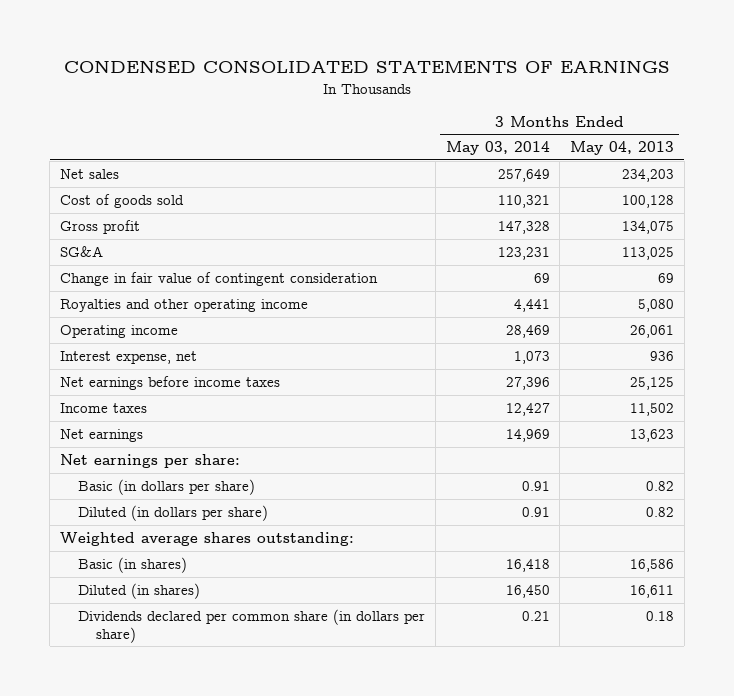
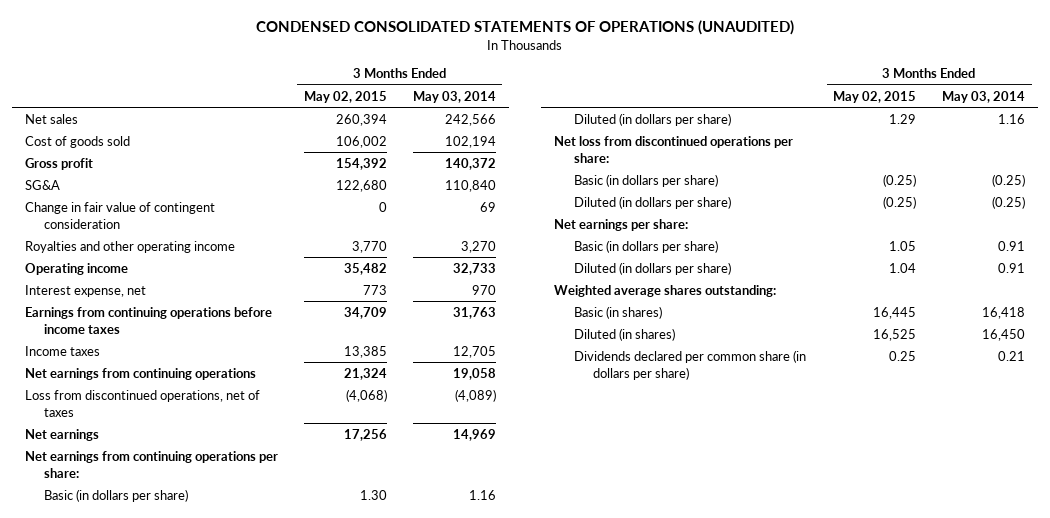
[63,60,670,74] CONDENSED CONSOLIDATED STATEMENTS OF EARNINGS -> [256,20,795,36] CONDENSED CONSOLIDATED STATEMENTS OF OPERATIONS (UNAUDITED)
[570,141,675,156] May 04, 2013 -> none
none -> [303,90,387,103] May 02, 2015
[497,168,550,182] 257,649 -> [444,113,496,126] 242,566
[497,194,550,208] 110,321 -> [444,135,496,148] 102,194
[497,220,550,234] 147,328 -> [444,157,496,170] 140,372
[497,246,550,260] 123,231 -> [444,179,496,192] 110,840
[513,298,550,312] 4,441 -> [460,240,496,253] 3,270
[505,324,550,338] 28,469 -> [452,262,496,275] 32,733
[513,350,550,364] 1,073 -> [471,284,496,295] 970
[59,375,280,390] Net earnings before income taxes -> [25,306,273,334] Earnings from continuing operations before income taxes
[505,376,550,390] 27,396 -> [452,306,496,319] 31,763
[505,402,550,416] 12,427 -> [452,345,496,358] 12,705
none -> [25,367,257,380] Net earnings from continuing operations
none -> [25,389,261,417] Loss from discontinued operations, net of taxes
none -> [25,450,279,478] Net earnings from continuing operations per share:
none -> [44,488,189,502] Basic (in dollars per share)
none -> [573,112,731,126] Diluted (in dollars per share)
none -> [554,135,794,163] Net loss from discontinued operations per share:
none -> [573,173,718,187] Basic (in dollars per share)
none -> [573,195,731,209] Diluted (in dollars per share)

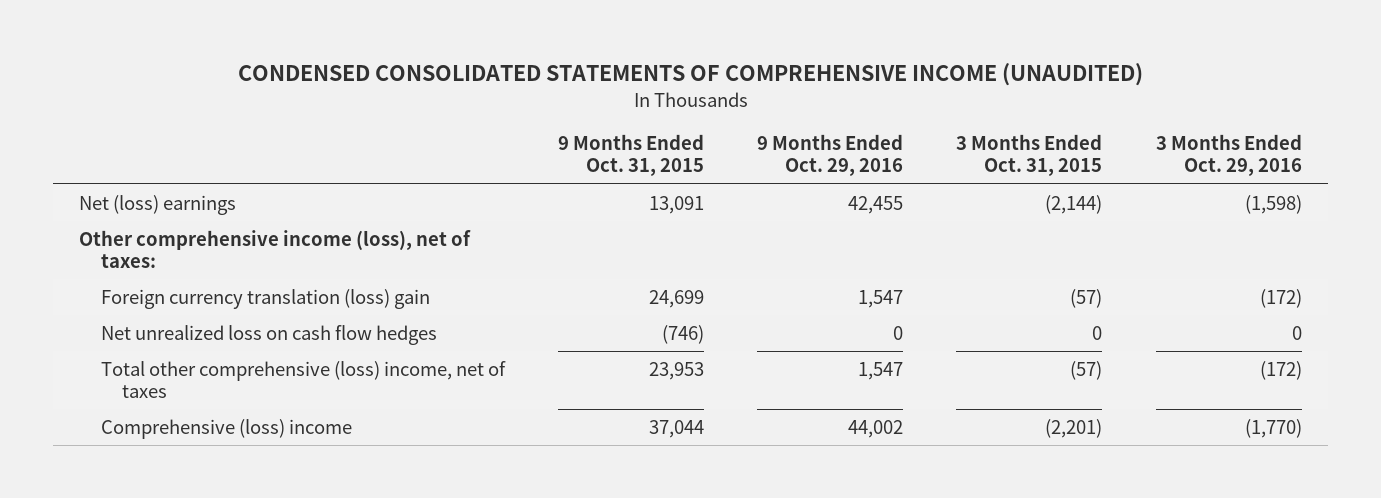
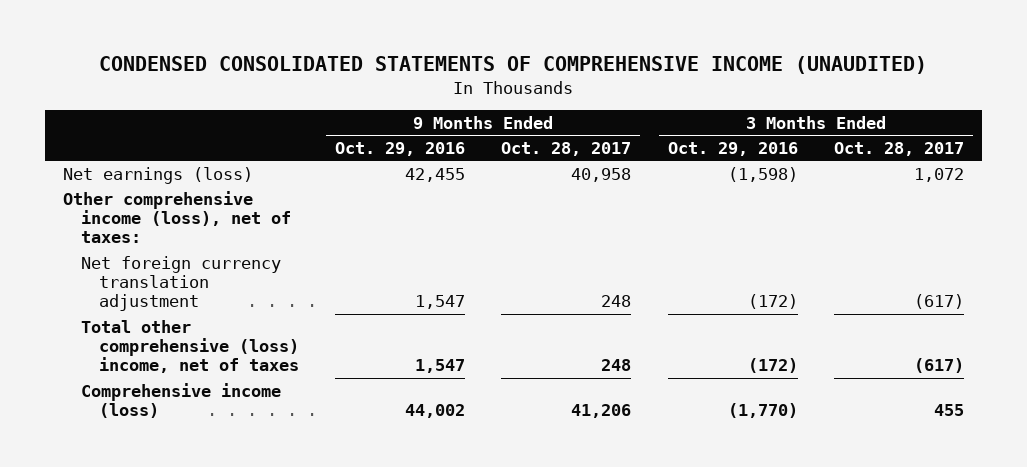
[557,134,704,177] 9 Months Ended Oct. 31, 2015 -> none
[956,134,1103,177] 3 Months Ended Oct. 31, 2015 -> none
none -> [501,142,632,157] Oct. 28, 2017
none -> [833,142,964,157] Oct. 28, 2017
[79,194,237,215] Net (loss) earnings -> [63,166,254,184] Net earnings (loss)
[100,324,437,345] Net unrealized loss on cash flow hedges -> none
[100,288,430,309] Foreign currency translation (loss) gain -> [81,255,282,312] Net foreign currency translation adjustment
[100,418,352,439] Comprehensive (loss) income -> [81,382,282,419] Comprehensive income (loss)

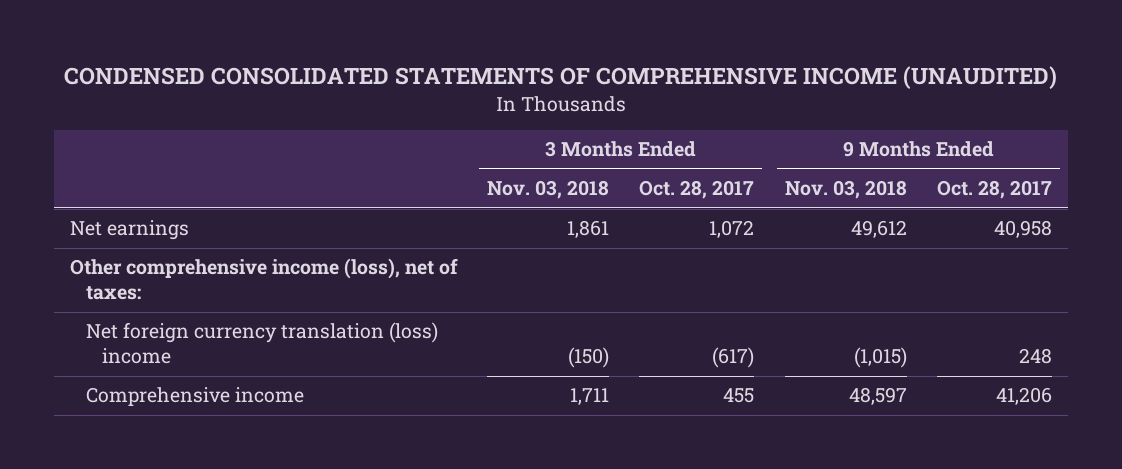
[335,142,466,157] Oct. 29, 2016 -> none
[667,142,798,157] Oct. 29, 2016 -> none
none -> [486,180,609,200] Nov. 03, 2018
none -> [784,180,907,200] Nov. 03, 2018
[63,166,254,184] Net earnings (loss) -> [69,220,189,241] Net earnings
[81,319,300,374] Total other comprehensive (loss) income, net of taxes -> none
[81,255,282,312] Net foreign currency translation adjustment -> [85,322,438,365] Net foreign currency translation (loss) income
[81,382,282,419] Comprehensive income (loss) -> [85,387,304,407] Comprehensive income

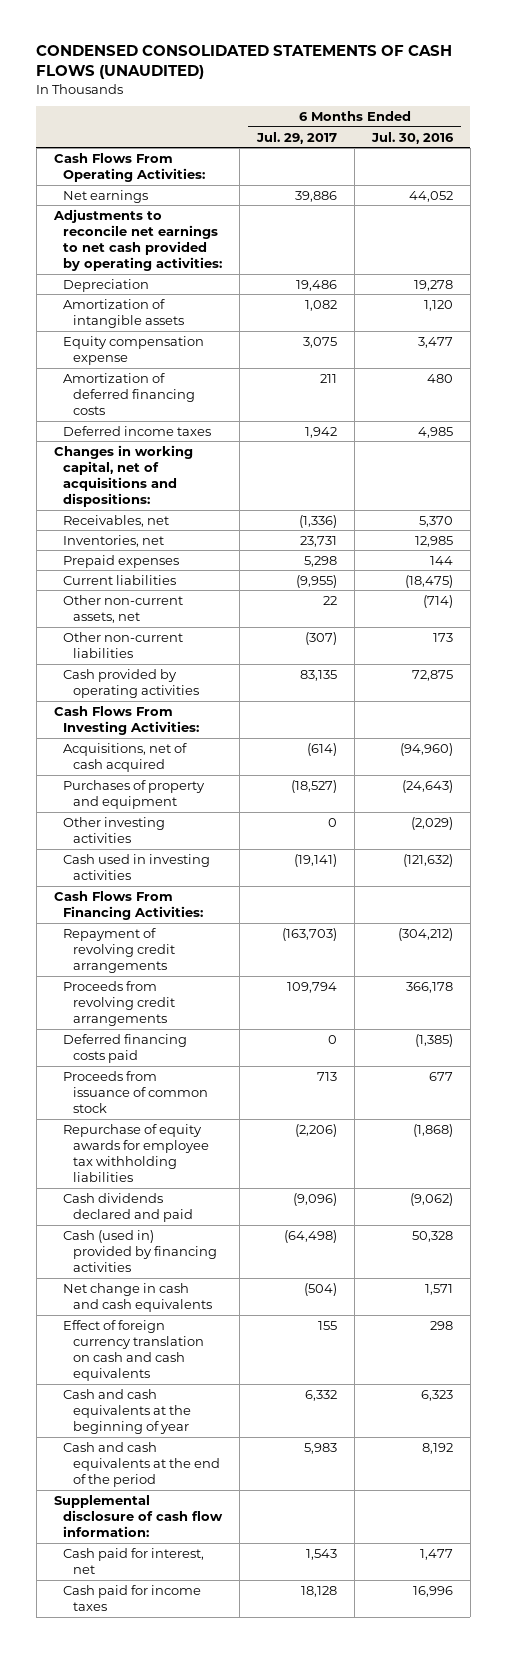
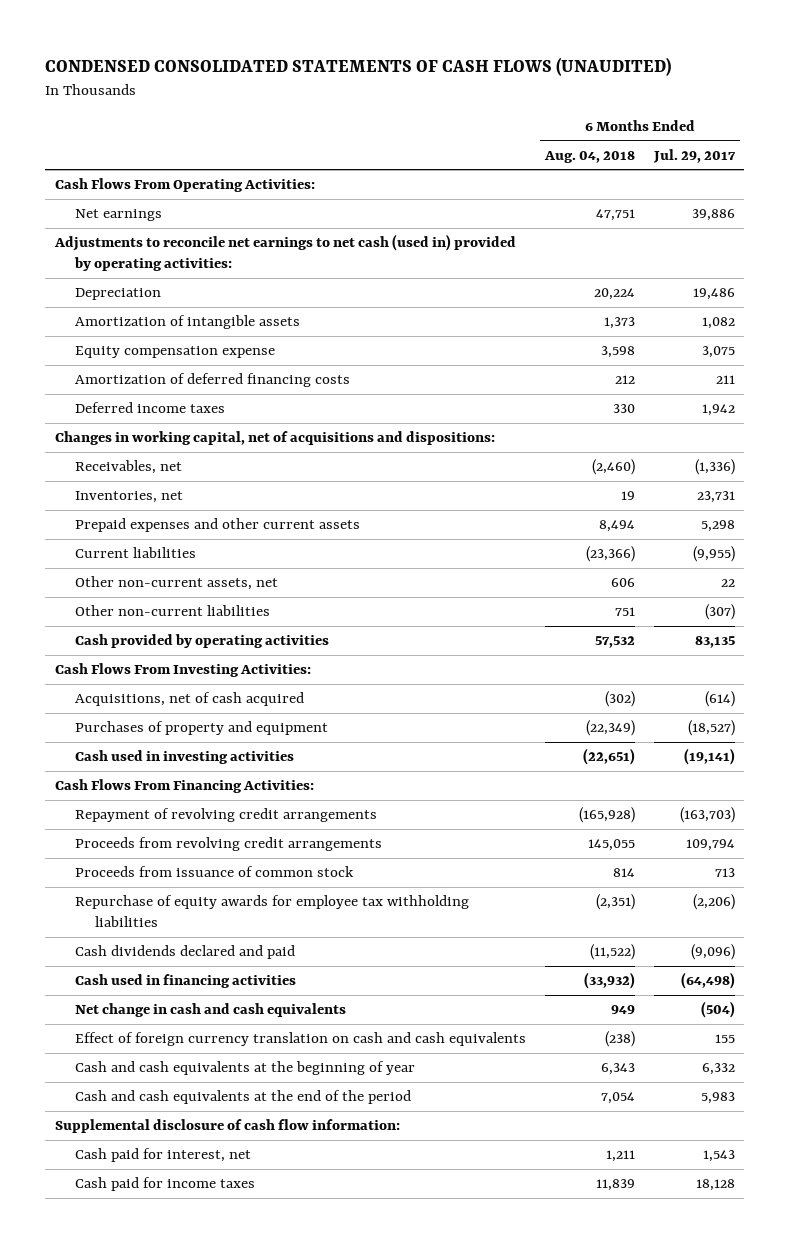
[370,131,454,144] Jul. 30, 2016 -> none
none -> [543,151,635,164] Aug. 04, 2018
[52,208,223,272] Adjustments to reconcile net earnings to net cash provided by operating activities: -> [53,234,516,272] Adjustments to reconcile net earnings to net cash (used in) provided by operating activities:
[63,554,180,568] Prepaid expenses -> [74,518,360,533] Prepaid expenses and other current assets
[63,816,166,843] Other investing activities -> none
[63,1033,188,1063] Deferred financing costs paid -> none
[63,1229,217,1273] Cash (used in) provided by financing activities -> [74,974,296,989] Cash used in financing activities

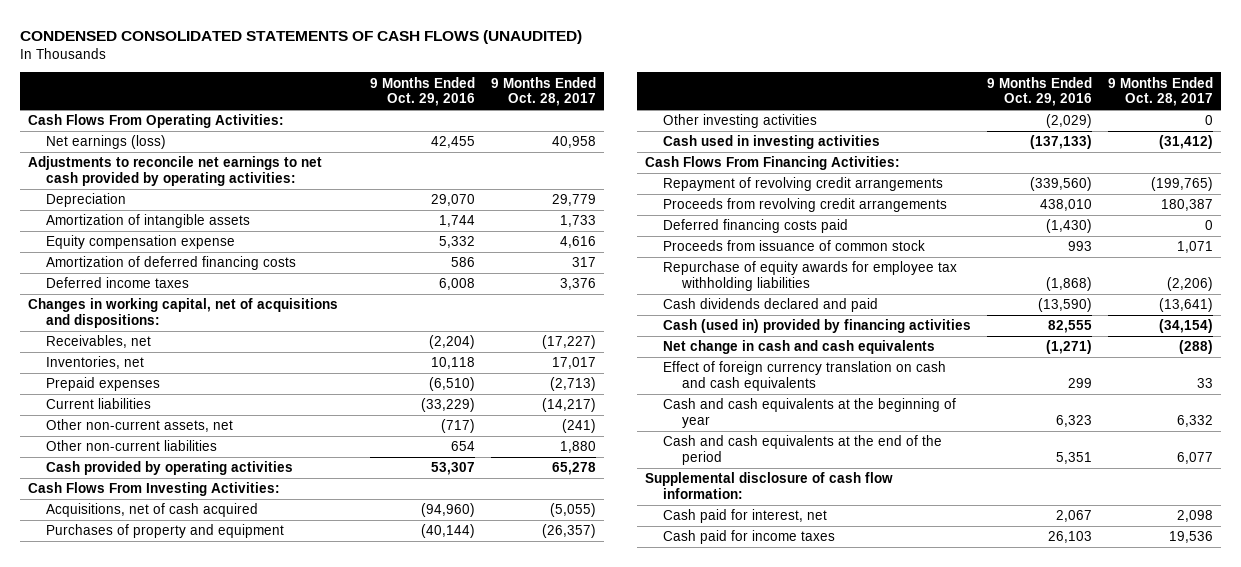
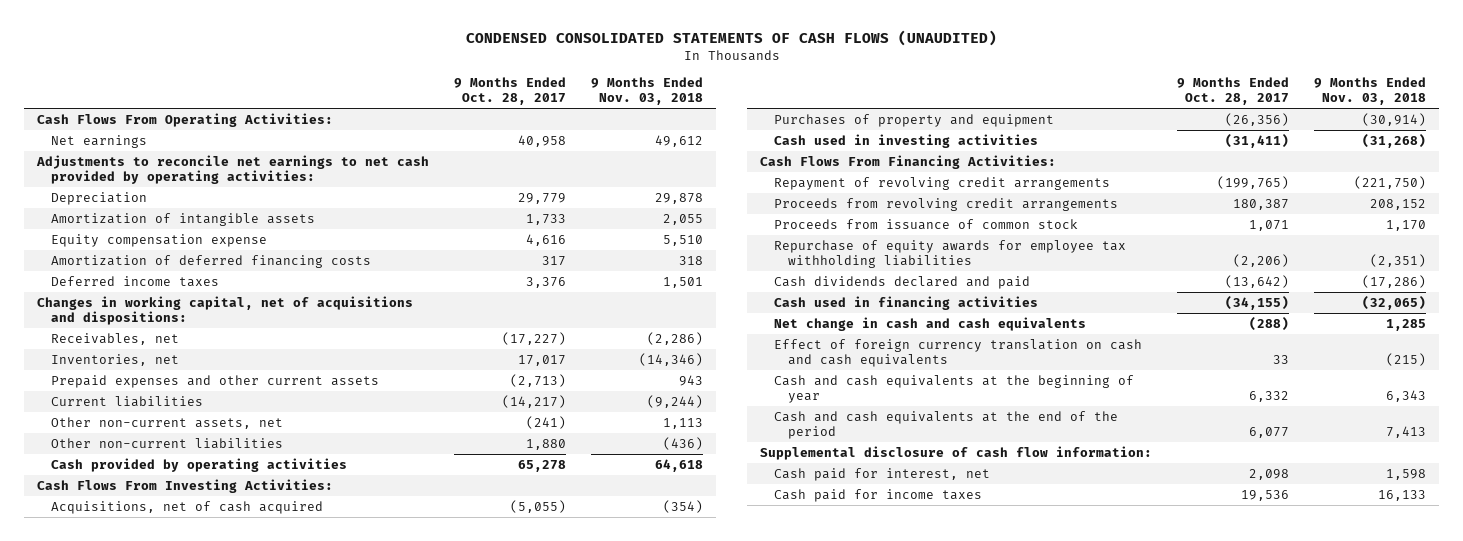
[370,76,476,107] 9 Months Ended Oct. 29, 2016 -> none
none -> [591,77,704,106] 9 Months Ended Nov. 03, 2018
[46,135,167,150] Net earnings (loss) -> [51,134,148,148] Net earnings
[46,377,161,392] Prepaid expenses -> [51,374,380,388] Prepaid expenses and other current assets
[663,114,818,129] Other investing activities -> none
[541,524,596,539] (26,357) -> [1224,112,1289,126] (26,356)
[1158,135,1213,150] (31,412) -> [1224,133,1289,148] (31,411)
[663,219,849,234] Deferred financing costs paid -> none
[1158,298,1213,313] (13,641) -> [1224,274,1289,288] (13,642)
[663,319,972,334] Cash (used in) provided by financing activities -> [773,295,1038,310] Cash used in financing activities
[1158,319,1213,334] (34,154) -> [1224,295,1289,310] (34,155)

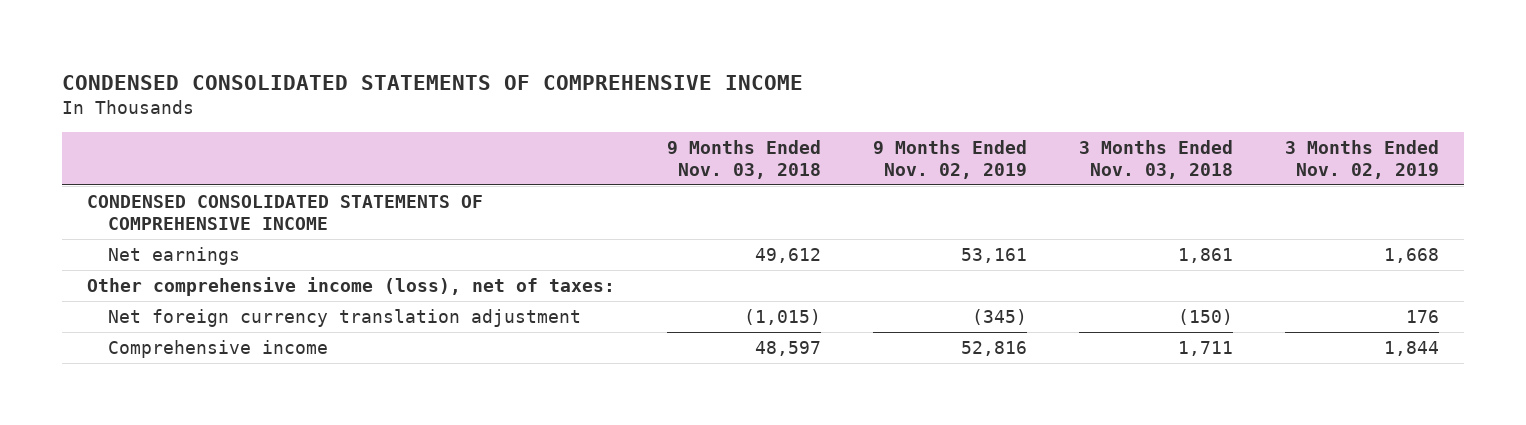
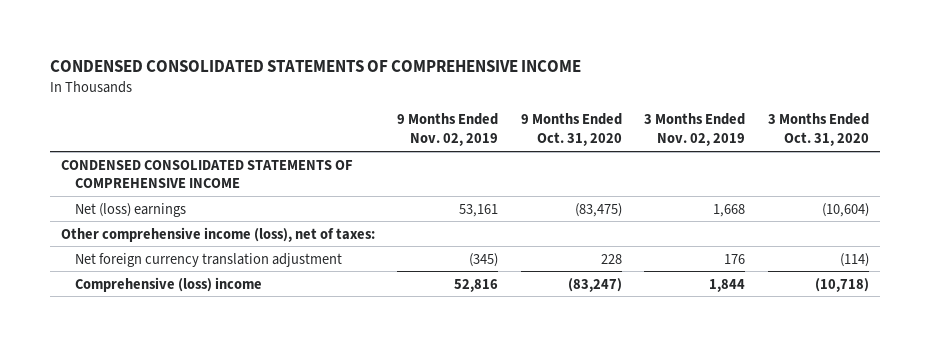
[667,139,822,180] 9 Months Ended Nov. 03, 2018 -> none
[1078,139,1233,180] 3 Months Ended Nov. 03, 2018 -> none
none -> [520,113,622,147] 9 Months Ended Oct. 31, 2020
none -> [767,113,869,147] 3 Months Ended Oct. 31, 2020
[107,246,240,265] Net earnings -> [75,202,187,217] Net (loss) earnings
[107,339,328,358] Comprehensive income -> [75,276,263,292] Comprehensive (loss) income

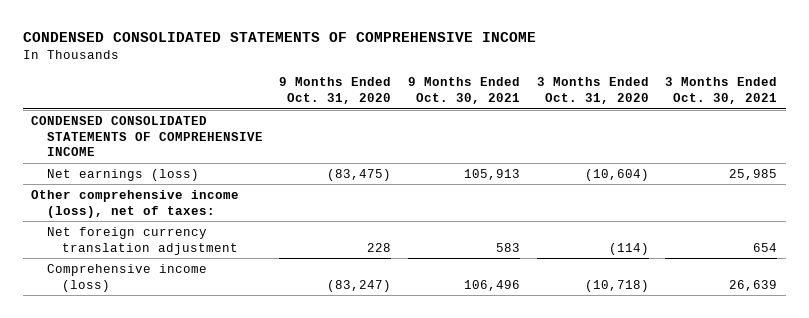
[397,113,499,147] 9 Months Ended Nov. 02, 2019 -> none
[644,113,746,147] 3 Months Ended Nov. 02, 2019 -> none
none -> [407,77,520,105] 9 Months Ended Oct. 30, 2021
none -> [665,77,778,105] 3 Months Ended Oct. 30, 2021
[75,202,187,217] Net (loss) earnings -> [46,168,199,181] Net earnings (loss)
[75,276,263,292] Comprehensive (loss) income -> [46,263,207,292] Comprehensive income (loss)

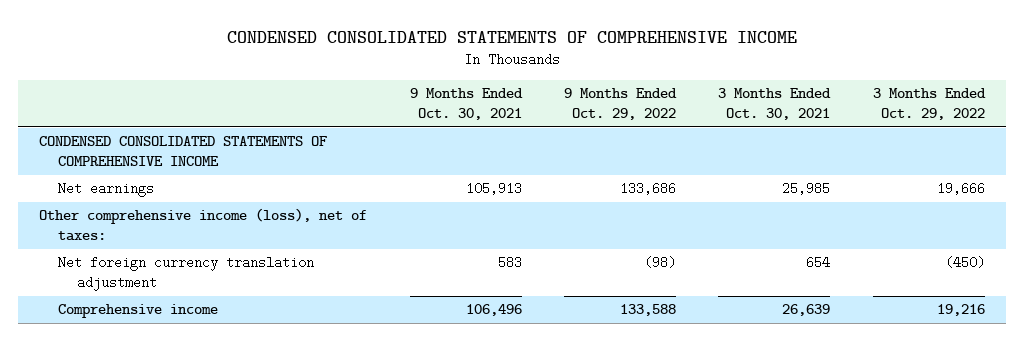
[279,77,392,105] 9 Months Ended Oct. 31, 2020 -> none
[536,77,649,105] 3 Months Ended Oct. 31, 2020 -> none
none -> [564,88,678,121] 9 Months Ended Oct. 29, 2022
none -> [872,88,986,121] 3 Months Ended Oct. 29, 2022
[46,168,199,181] Net earnings (loss) -> [58,182,155,198] Net earnings
[46,263,207,292] Comprehensive income (loss) -> [58,304,219,319] Comprehensive income

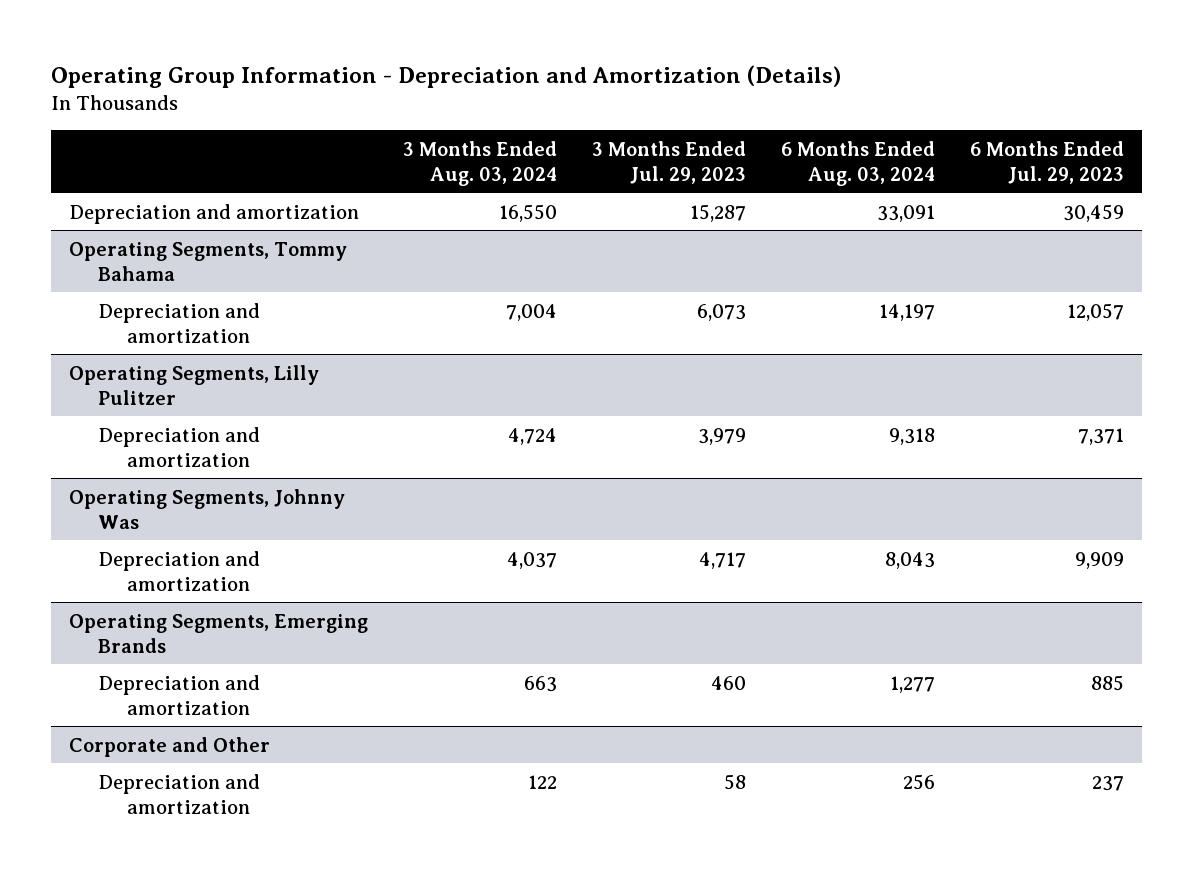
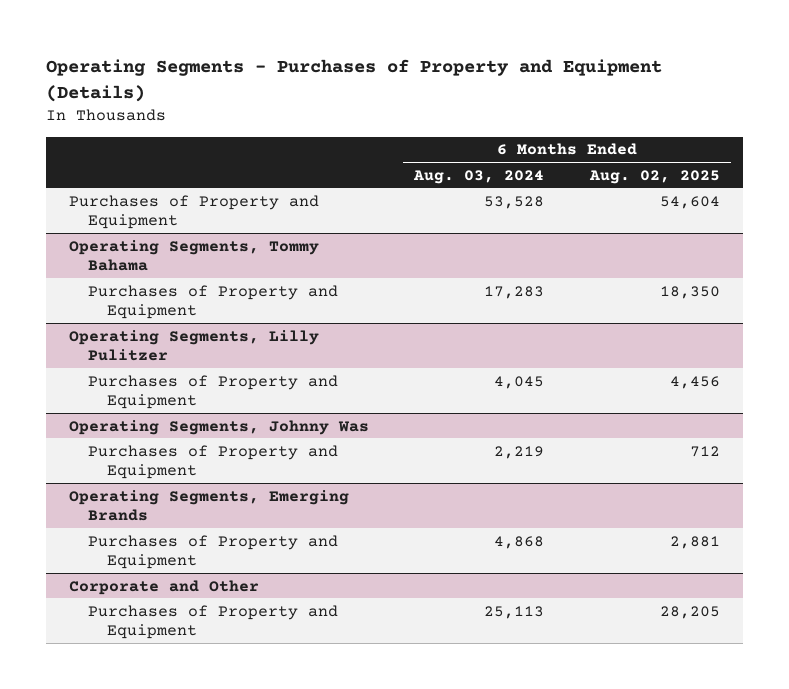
[51,64,842,88] Operating Group Information - Depreciation and Amortization (Details) -> [45,58,662,102] Operating Segments - Purchases of Property and Equipment (Details)
[402,140,557,186] 3 Months Ended Aug. 03, 2024 -> none
[592,140,747,184] 3 Months Ended Jul. 29, 2023 -> none
[970,140,1125,184] 6 Months Ended Jul. 29, 2023 -> none
none -> [589,169,721,184] Aug. 02, 2025
[68,203,359,224] Depreciation and amortization -> none
none -> [68,194,319,230] Purchases of Property and Equipment
[98,302,261,343] Depreciation and amortization -> none
none -> [87,284,338,320] Purchases of Property and Equipment
[98,426,261,467] Depreciation and amortization -> none
none -> [87,374,338,410] Purchases of Property and Equipment
[98,550,261,591] Depreciation and amortization -> none
none -> [87,444,338,480] Purchases of Property and Equipment
[98,674,261,715] Depreciation and amortization -> none
none -> [87,534,338,570] Purchases of Property and Equipment
[98,773,261,814] Depreciation and amortization -> none
none -> [87,604,338,640] Purchases of Property and Equipment

